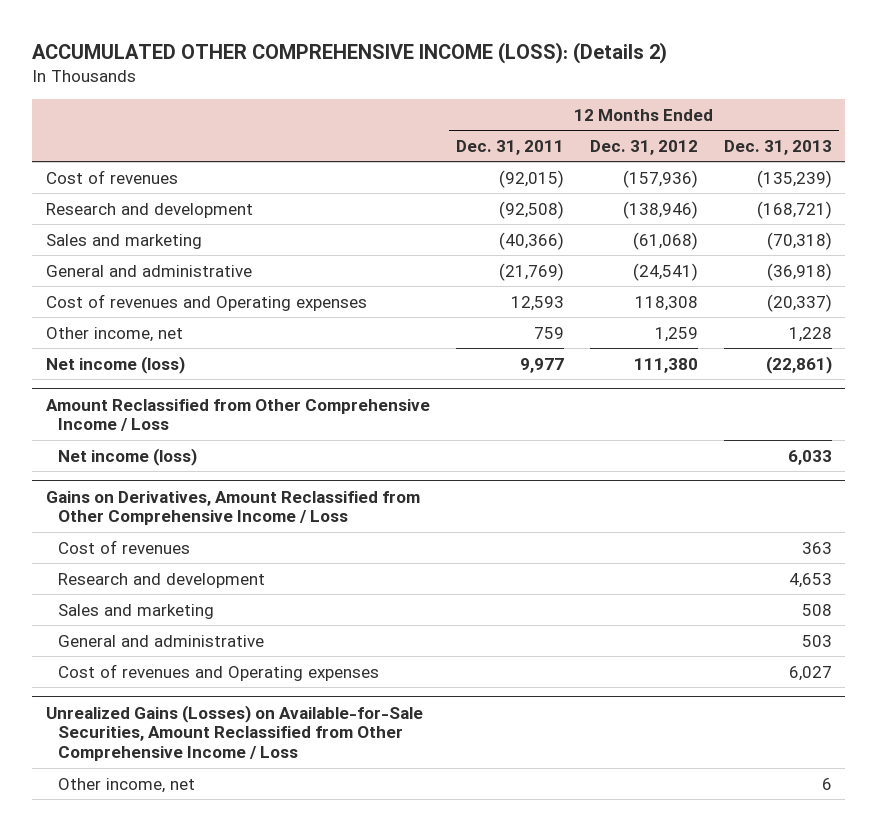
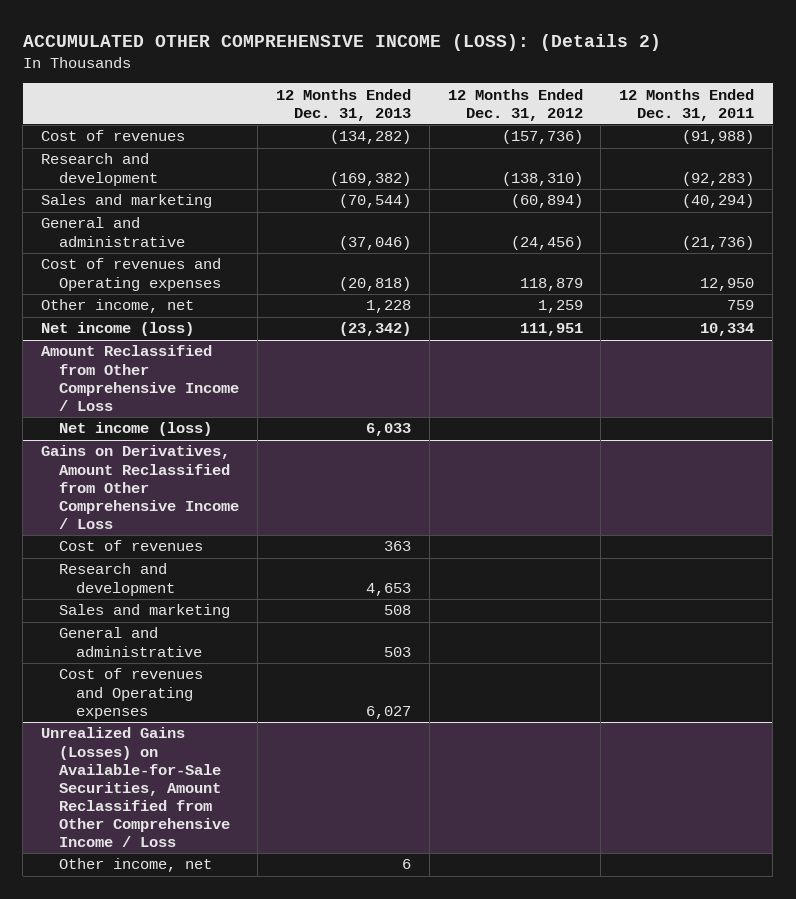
[498,169,564,188] (92,015) -> [682,130,755,145] (91,988)
[623,169,699,188] (157,936) -> [501,130,583,145] (157,736)
[757,169,833,188] (135,239) -> [329,130,411,145] (134,282)
[498,200,564,219] (92,508) -> [682,171,755,186] (92,283)
[623,200,699,219] (138,946) -> [501,171,583,186] (138,310)
[757,200,833,219] (168,721) -> [329,171,411,186] (169,382)
[498,231,564,250] (40,366) -> [682,194,755,209] (40,294)
[633,231,699,250] (61,068) -> [510,194,583,209] (60,894)
[767,231,833,250] (70,318) -> [338,194,411,209] (70,544)
[498,262,564,281] (21,769) -> [682,235,755,250] (21,736)
[633,262,699,281] (24,541) -> [510,235,583,250] (24,456)
[767,262,833,281] (36,918) -> [338,235,411,250] (37,046)
[510,295,564,311] 12,593 -> [700,277,755,291] 12,950
[635,295,699,311] 118,308 -> [519,277,583,291] 118,879
[767,293,833,312] (20,337) -> [338,276,411,291] (20,818)
[519,357,564,373] 9,977 -> [700,323,755,337] 10,334
[634,357,699,373] 111,380 -> [519,323,583,337] 111,951
[766,355,833,374] (22,861) -> [338,322,411,337] (23,342)

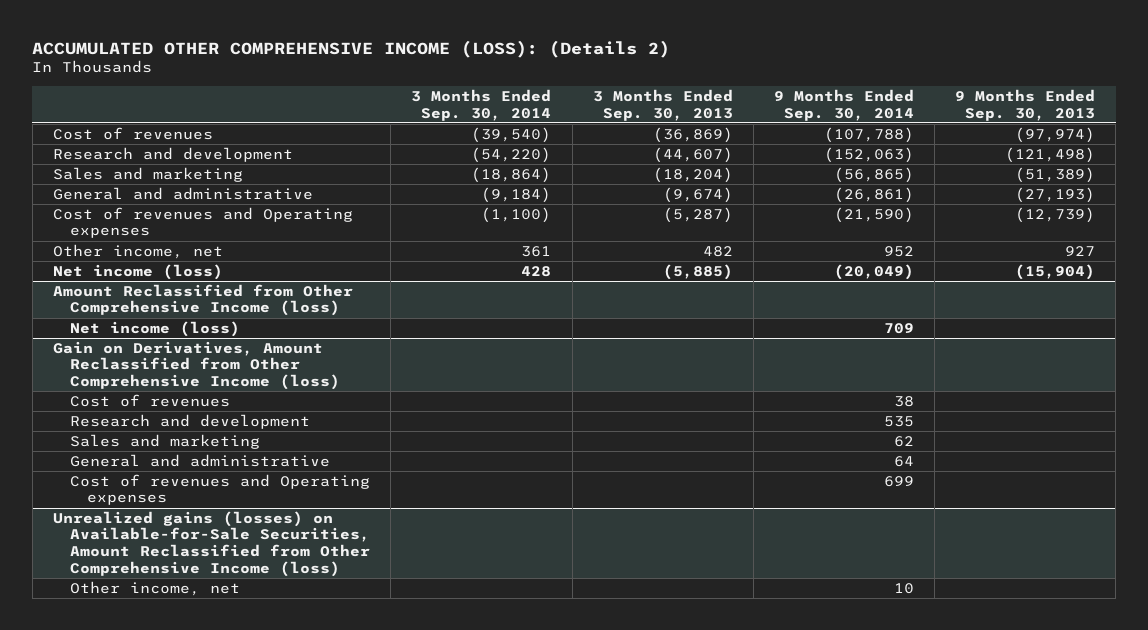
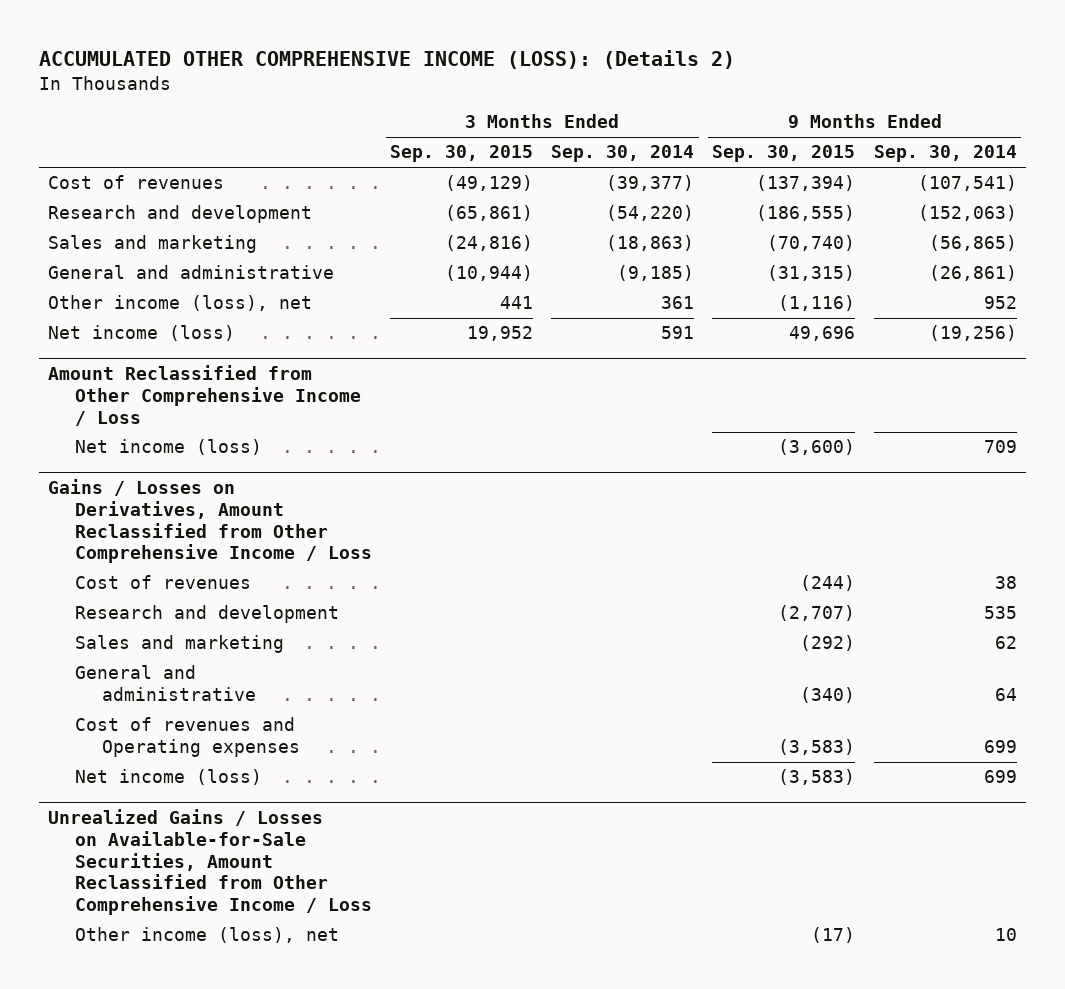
[592,89,733,121] 3 Months Ended Sep. 30, 2013 -> none
[955,89,1096,121] 9 Months Ended Sep. 30, 2013 -> none
none -> [390,145,534,163] Sep. 30, 2015
none -> [712,145,856,163] Sep. 30, 2015
[471,126,552,143] (39,540) -> [606,175,695,192] (39,377)
[823,126,914,143] (107,788) -> [917,175,1017,192] (107,541)
[52,206,353,239] Cost of revenues and Operating expenses -> none
[471,166,552,183] (18,864) -> [606,235,695,252] (18,863)
[481,186,552,203] (9,184) -> [617,265,695,282] (9,185)
[52,243,223,259] Other income, net -> [48,295,313,312] Other income (loss), net
[521,265,552,277] 428 -> [661,326,695,340] 591
[833,263,914,280] (20,049) -> [928,325,1017,342] (19,256)
[52,283,353,317] Amount Reclassified from Other Comprehensive Income (loss) -> [48,365,362,426] Amount Reclassified from Other Comprehensive Income / Loss
[52,340,341,391] Gain on Derivatives, Amount Reclassified from Other Comprehensive Income (loss) -> [48,479,373,564] Gains / Losses on Derivatives, Amount Reclassified from Other Comprehensive Income / Loss
none -> [75,769,263,786] Net income (loss)
[52,510,371,577] Unrealized gains (losses) on Available-for-Sale Securities, Amount Reclassified from Other Comprehensive Income (loss) -> [48,809,373,916] Unrealized Gains / Losses on Available-for-Sale Securities, Amount Reclassified from Other Comprehensive Income / Loss
[70,580,241,596] Other income, net -> [75,927,340,944] Other income (loss), net

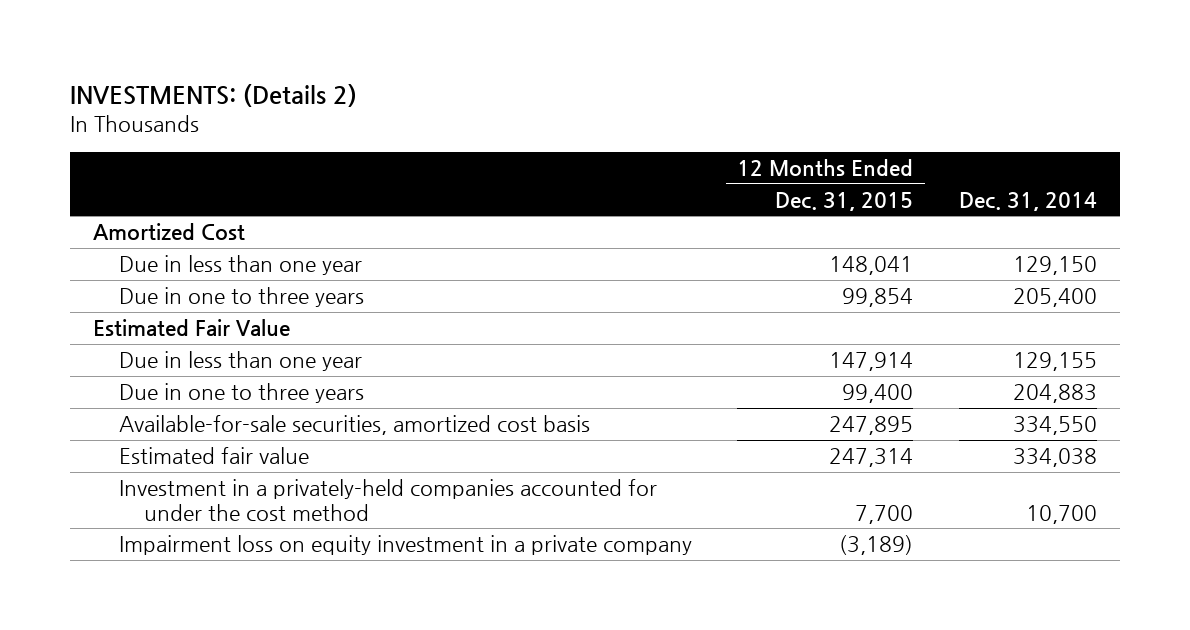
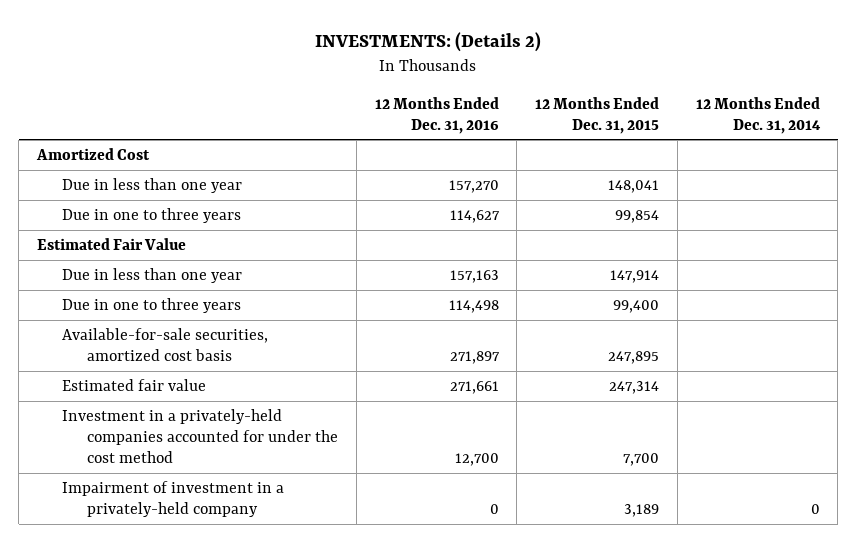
[959,191,1098,211] Dec. 31, 2014 -> none
none -> [374,96,499,134] 12 Months Ended Dec. 31, 2016
none -> [695,96,821,134] 12 Months Ended Dec. 31, 2014
[118,535,692,556] Impairment loss on equity investment in a private company -> [62,480,285,517] Impairment of investment in a privately-held company
[839,535,914,556] (3,189) -> [624,503,660,517] 3,189

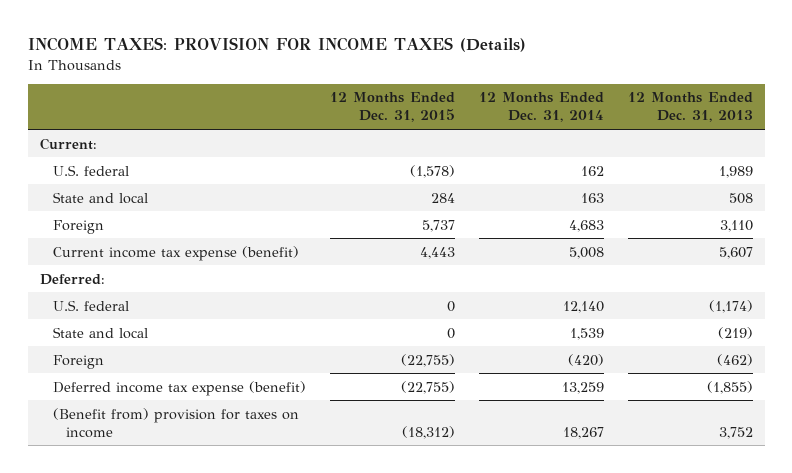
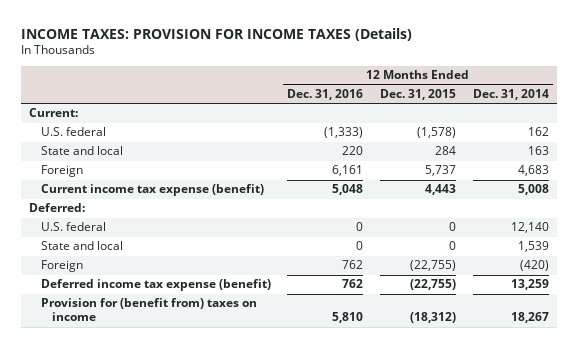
[627,92,753,123] 12 Months Ended Dec. 31, 2013 -> none
none -> [287,89,364,101] Dec. 31, 2016
[53,407,300,438] (Benefit from) provision for taxes on income -> [40,298,257,322] Provision for (benefit from) taxes on income

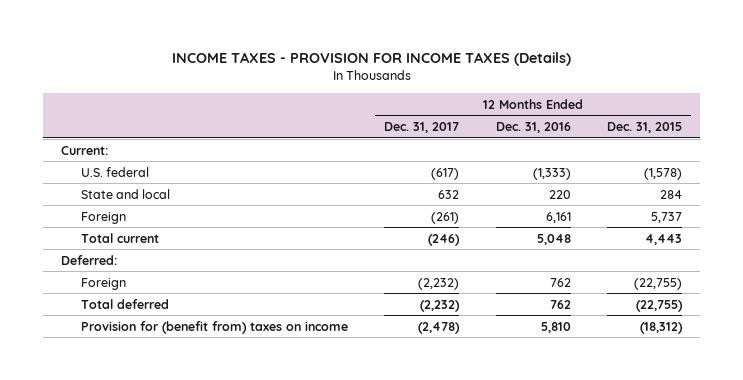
[20,27,412,41] INCOME TAXES: PROVISION FOR INCOME TAXES (Details) -> [171,52,571,67] INCOME TAXES - PROVISION FOR INCOME TAXES (Details)
[472,89,549,101] Dec. 31, 2014 -> none
none -> [384,122,460,134] Dec. 31, 2017
[40,184,264,197] Current income tax expense (benefit) -> [80,232,159,243] Total current
[40,222,106,232] U.S. federal -> none
[40,241,123,251] State and local -> none
[40,279,271,292] Deferred income tax expense (benefit) -> [80,298,169,309] Total deferred

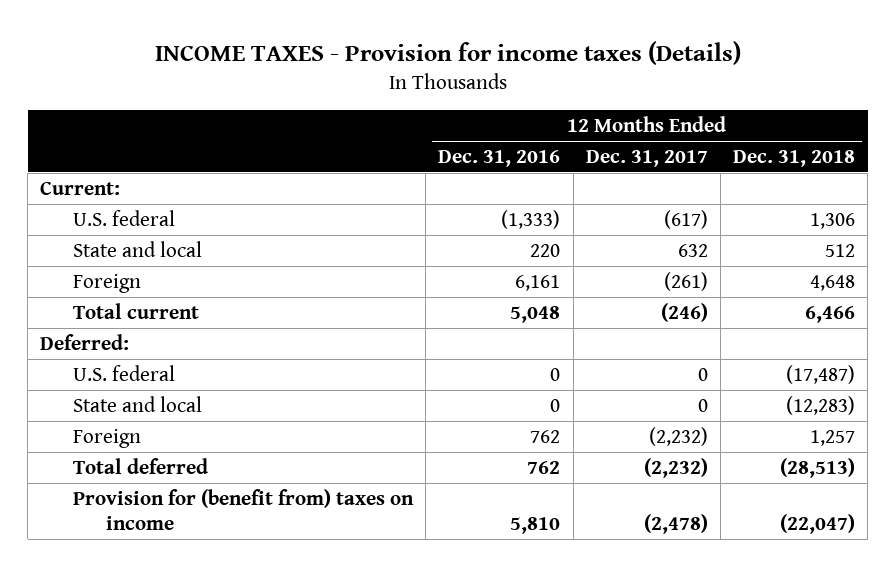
[171,52,571,67] INCOME TAXES - PROVISION FOR INCOME TAXES (Details) -> [154,40,741,65] INCOME TAXES - Provision for income taxes (Details)
[606,122,682,134] Dec. 31, 2015 -> none
none -> [733,150,856,168] Dec. 31, 2018
none -> [73,364,176,381] U.S. federal
none -> [73,395,203,412] State and local

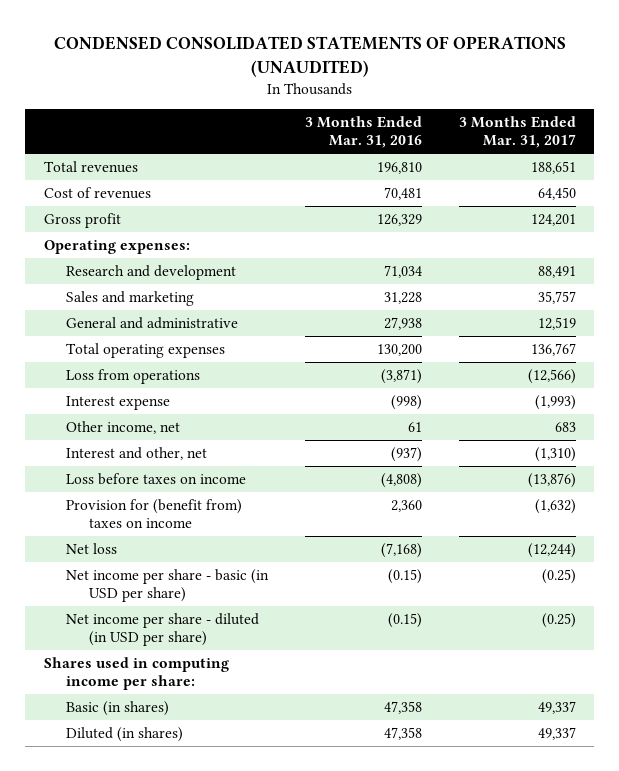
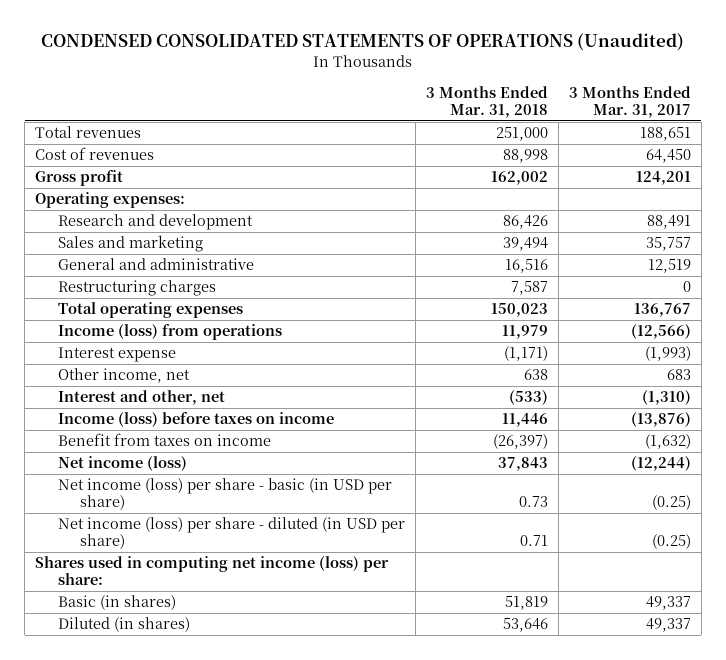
[53,36,566,78] CONDENSED CONSOLIDATED STATEMENTS OF OPERATIONS (UNAUDITED) -> [40,33,684,52] CONDENSED CONSOLIDATED STATEMENTS OF OPERATIONS (Unaudited)
[304,115,422,149] 3 Months Ended Mar. 31, 2016 -> none
none -> [425,86,548,119] 3 Months Ended Mar. 31, 2018
none -> [57,280,216,297] Restructuring charges
[66,368,201,384] Loss from operations -> [57,324,282,341] Income (loss) from operations
[66,472,247,485] Loss before taxes on income -> [57,412,334,428] Income (loss) before taxes on income
[66,498,243,529] Provision for (benefit from) taxes on income -> [57,433,271,447] Benefit from taxes on income
[66,542,118,554] Net loss -> [57,456,187,472] Net income (loss)
[66,568,270,603] Net income per share - basic (in USD per share) -> [57,478,392,511] Net income (loss) per share - basic (in USD per share)
[66,612,260,647] Net income per share - diluted (in USD per share) -> [57,517,405,550] Net income (loss) per share - diluted (in USD per share)
[43,656,229,691] Shares used in computing income per share: -> [35,556,390,586] Shares used in computing net income (loss) per share:

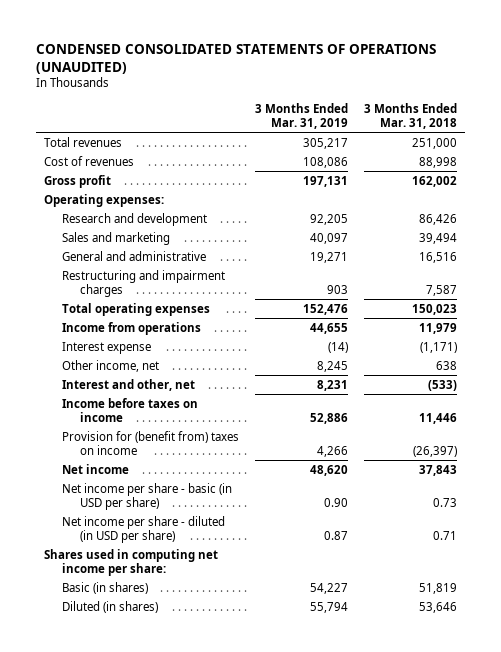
[40,33,684,52] CONDENSED CONSOLIDATED STATEMENTS OF OPERATIONS (Unaudited) -> [35,43,436,74] CONDENSED CONSOLIDATED STATEMENTS OF OPERATIONS (UNAUDITED)
[568,86,691,119] 3 Months Ended Mar. 31, 2017 -> none
none -> [254,102,348,129] 3 Months Ended Mar. 31, 2019
[57,280,216,297] Restructuring charges -> [61,269,225,297] Restructuring and impairment charges
[57,324,282,341] Income (loss) from operations -> [61,321,201,335] Income from operations
[57,412,334,428] Income (loss) before taxes on income -> [61,397,198,422] Income before taxes on income
[57,433,271,447] Benefit from taxes on income -> [61,430,239,455] Provision for (benefit from) taxes on income
[57,456,187,472] Net income (loss) -> [61,463,129,474] Net income
[57,478,392,511] Net income (loss) per share - basic (in USD per share) -> [61,482,232,510] Net income per share - basic (in USD per share)
[57,517,405,550] Net income (loss) per share - diluted (in USD per share) -> [61,515,225,543] Net income per share - diluted (in USD per share)
[35,556,390,586] Shares used in computing net income (loss) per share: -> [43,548,218,576] Shares used in computing net income per share:

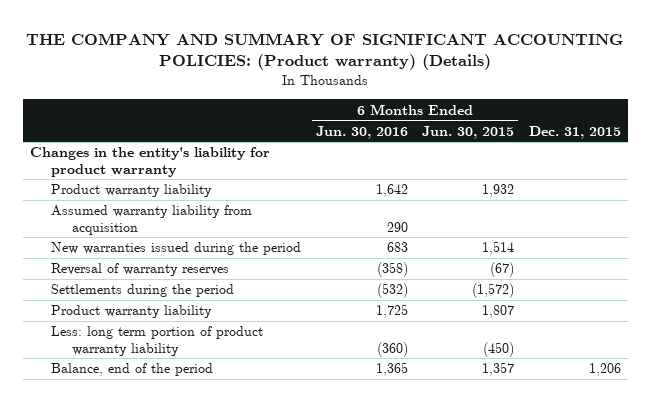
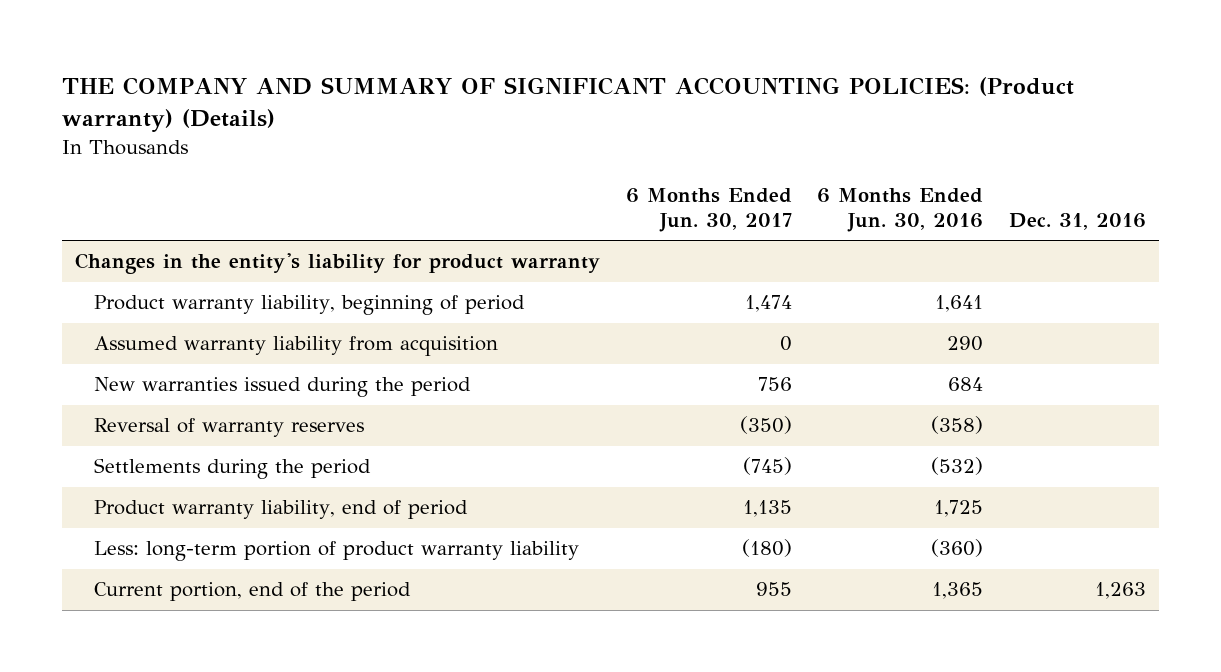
[422,125,515,139] Jun. 30, 2015 -> none
[528,125,621,139] Dec. 31, 2015 -> none
none -> [625,187,792,232] 6 Months Ended Jun. 30, 2017
none -> [1008,212,1146,230] Dec. 31, 2016
[50,184,212,198] Product warranty liability -> [94,295,526,316] Product warranty liability, beginning of period
[375,184,408,198] 1,642 -> [935,295,984,313] 1,641
[386,242,408,253] 683 -> [948,377,984,392] 684
[50,305,212,319] Product warranty liability -> [94,500,469,520] Product warranty liability, end of period
[50,326,263,356] Less: long term portion of product warranty liability -> [94,541,580,562] Less: long-term portion of product warranty liability
[50,363,213,377] Balance, end of the period -> [94,582,412,602] Current portion, end of the period

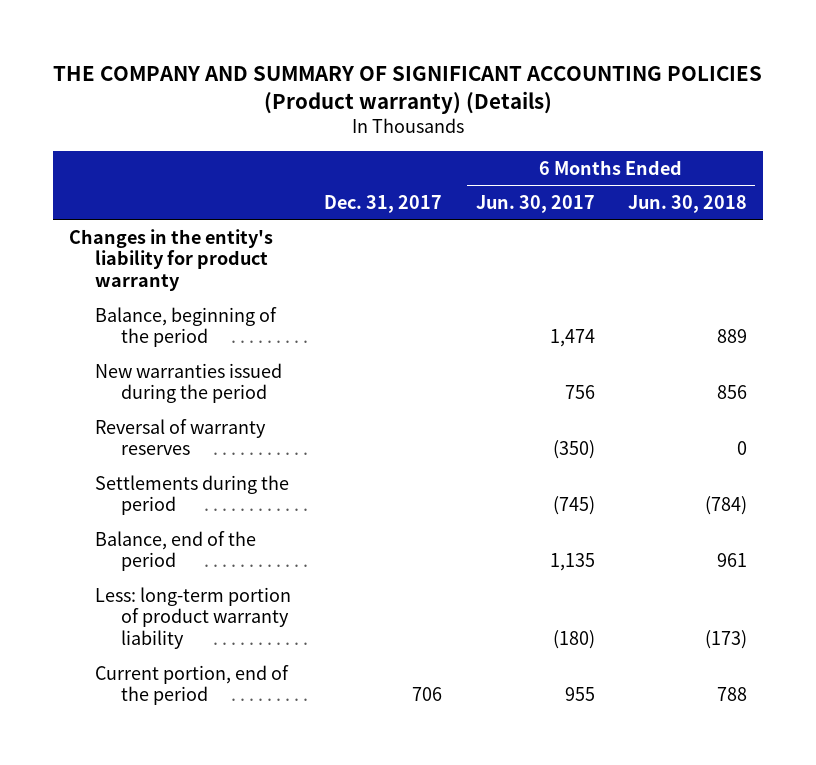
[62,77,1075,132] THE COMPANY AND SUMMARY OF SIGNIFICANT ACCOUNTING POLICIES: (Product warranty) (Details) -> [53,65,763,114] THE COMPANY AND SUMMARY OF SIGNIFICANT ACCOUNTING POLICIES (Product warranty) (Details)
[817,187,984,232] 6 Months Ended Jun. 30, 2016 -> none
[1008,212,1146,230] Dec. 31, 2016 -> none
none -> [324,194,443,213] Dec. 31, 2017
none -> [627,194,747,213] Jun. 30, 2018
[94,336,499,357] Assumed warranty liability from acquisition -> none
[94,295,526,316] Product warranty liability, beginning of period -> [95,306,278,348] Balance, beginning of the period
[94,500,469,520] Product warranty liability, end of period -> [95,530,257,572] Balance, end of the period

